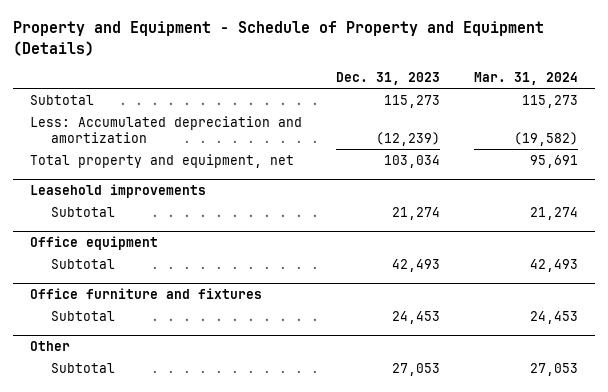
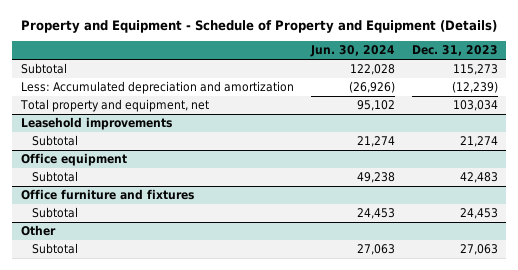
[474,72,579,86] Mar. 31, 2024 -> none
none -> [309,45,395,58] Jun. 30, 2024
[392,258,441,272] 42,493 -> [459,172,498,184] 42,483
[392,362,441,376] 27,053 -> [459,244,498,256] 27,063

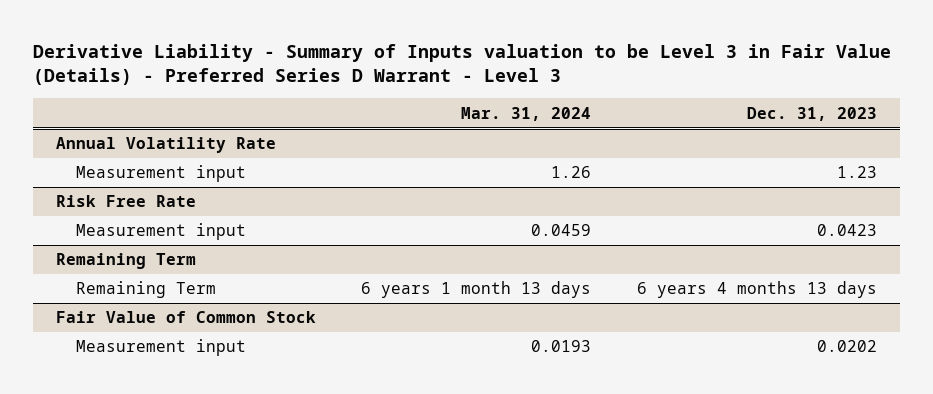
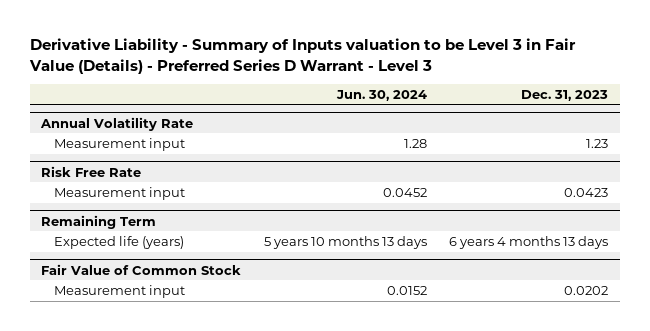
[461,106,592,121] Mar. 31, 2024 -> none
none -> [335,89,427,101] Jun. 30, 2024
[76,281,217,299] Remaining Term -> [54,235,185,249] Expected life (years)

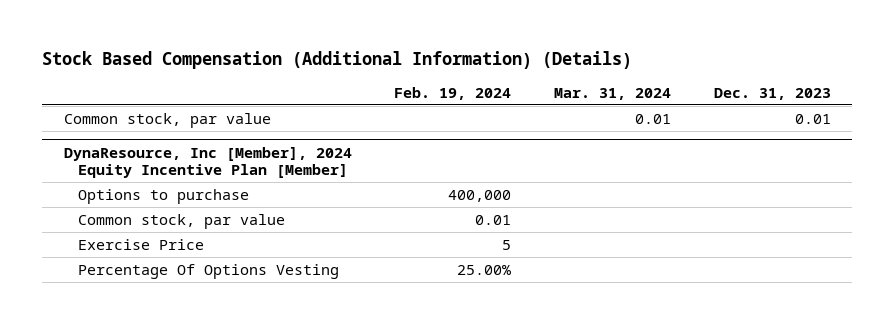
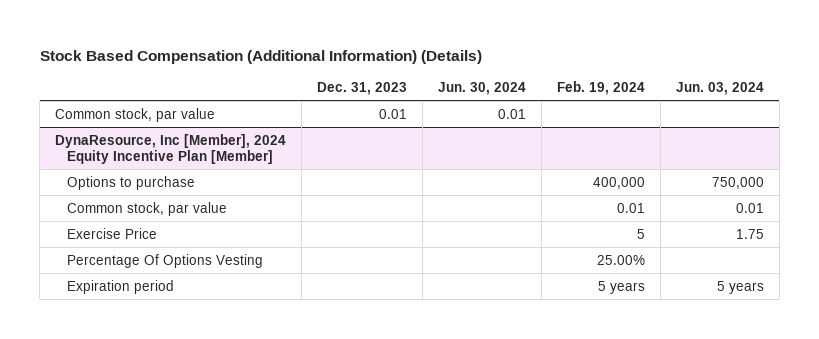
[554,87,672,100] Mar. 31, 2024 -> none
none -> [437,81,526,95] Jun. 30, 2024
none -> [675,81,764,95] Jun. 03, 2024
none -> [67,279,175,294] Expiration period

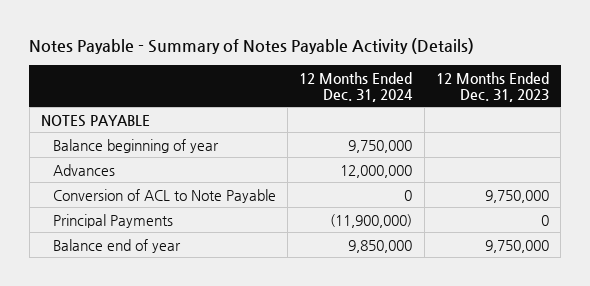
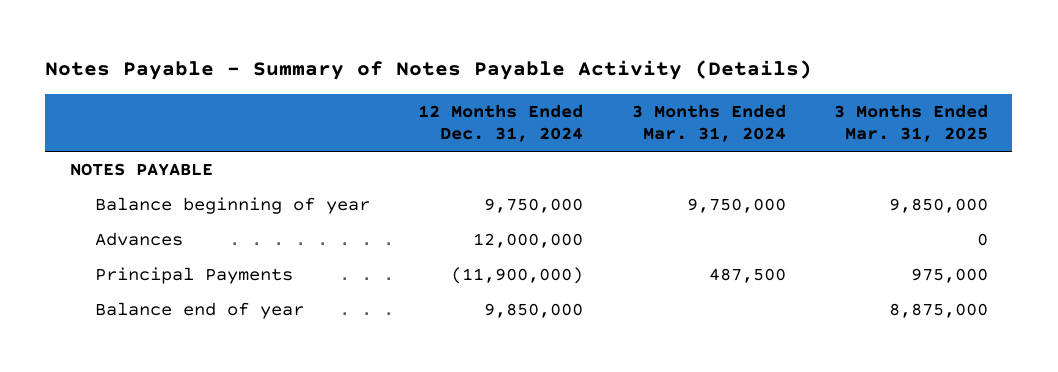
[436,71,550,102] 12 Months Ended Dec. 31, 2023 -> none
none -> [631,103,786,143] 3 Months Ended Mar. 31, 2024
none -> [834,103,989,143] 3 Months Ended Mar. 31, 2025
[52,188,276,203] Conversion of ACL to Note Payable -> none

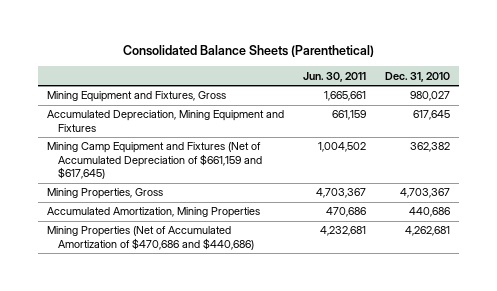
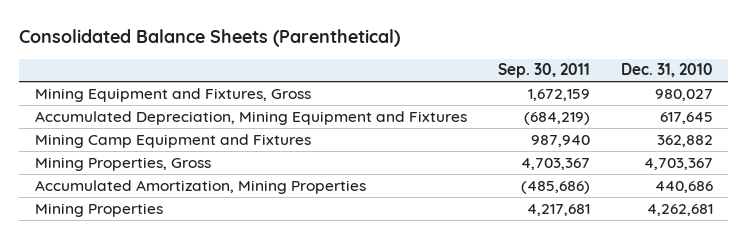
[303,71,367,82] Jun. 30, 2011 -> none
none -> [497,63,590,79] Sep. 30, 2011
[47,142,263,180] Mining Camp Equipment and Fixtures (Net of Accumulated Depreciation of $661,159 and $617,645) -> [34,133,311,148] Mining Camp Equipment and Fixtures
[409,142,450,153] 362,382 -> [656,134,713,147] 362,882
[47,226,255,250] Mining Properties (Net of Accumulated Amortization of $470,686 and $440,686) -> [34,202,163,217] Mining Properties

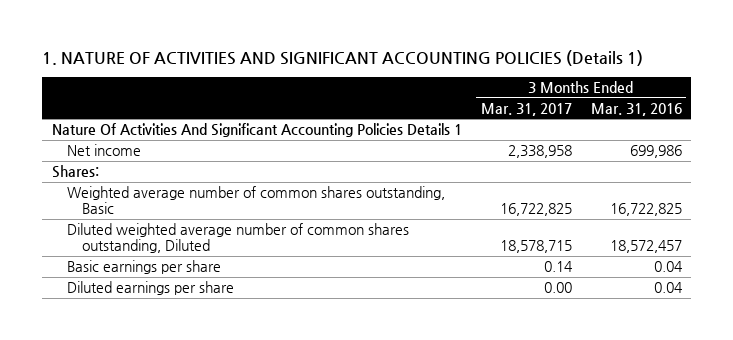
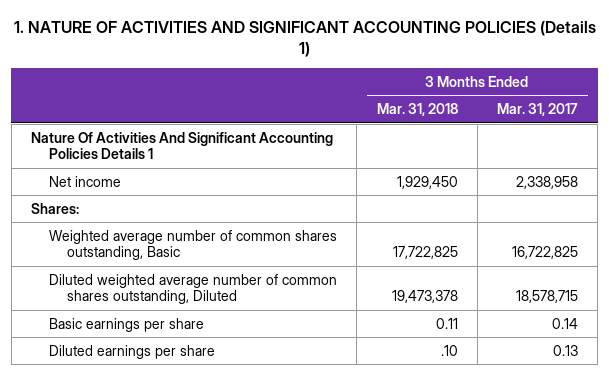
[590,102,682,116] Mar. 31, 2016 -> none
none -> [376,103,458,117] Mar. 31, 2018
[543,282,572,294] 0.00 -> [553,344,579,356] 0.13

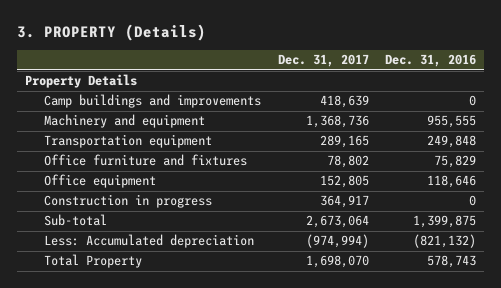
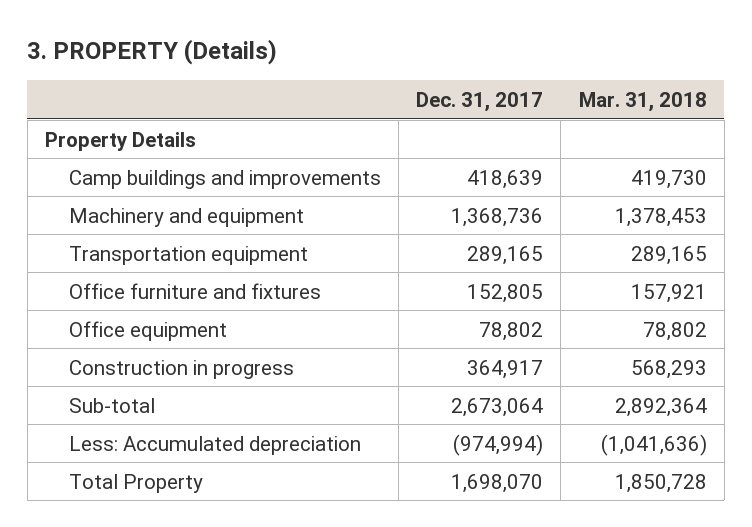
[385,54,477,68] Dec. 31, 2016 -> none
none -> [578,91,707,112] Mar. 31, 2018
[326,155,369,169] 78,802 -> [467,283,544,303] 152,805
[319,175,369,189] 152,805 -> [479,321,544,341] 78,802

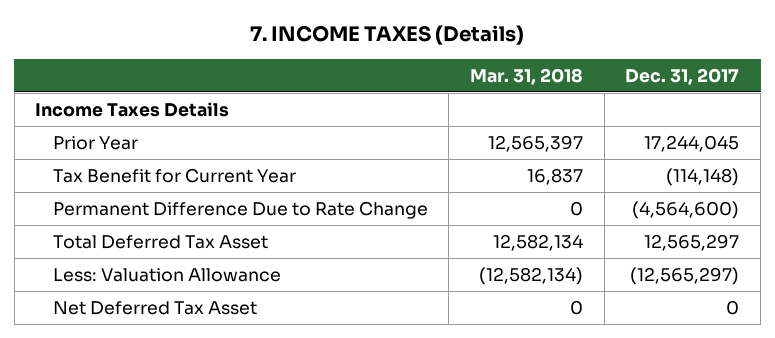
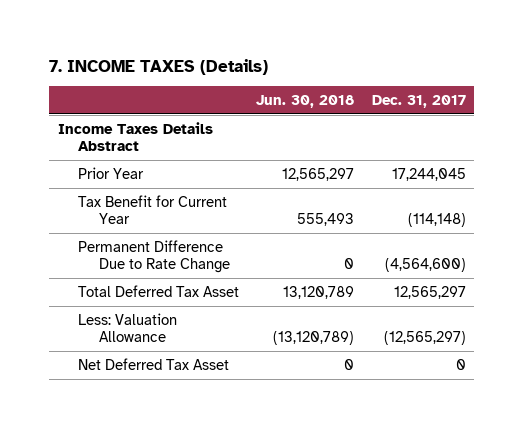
[470,67,584,85] Mar. 31, 2018 -> none
none -> [256,94,355,108] Jun. 30, 2018
[35,101,230,117] Income Taxes Details -> [58,121,214,152] Income Taxes Details Abstract

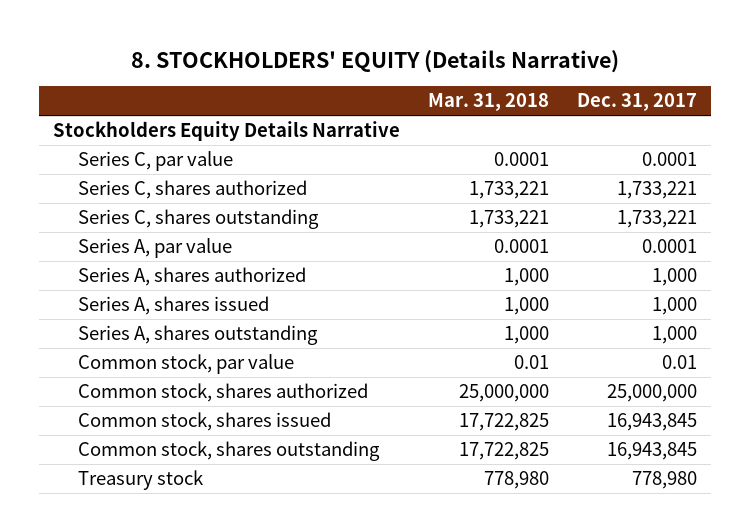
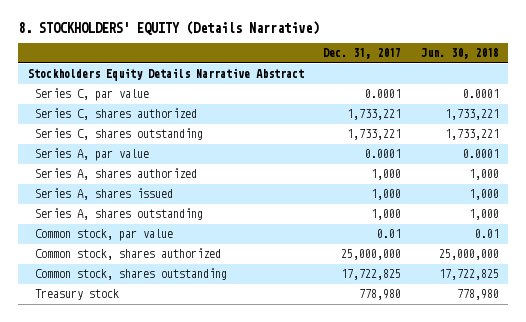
[427,93,549,112] Mar. 31, 2018 -> none
none -> [420,48,499,60] Jun. 30, 2018
[53,121,401,142] Stockholders Equity Details Narrative -> [27,68,304,82] Stockholders Equity Details Narrative Abstract
[78,412,332,432] Common stock, shares issued -> none
[606,442,697,461] 16,943,845 -> [341,269,402,281] 17,722,825

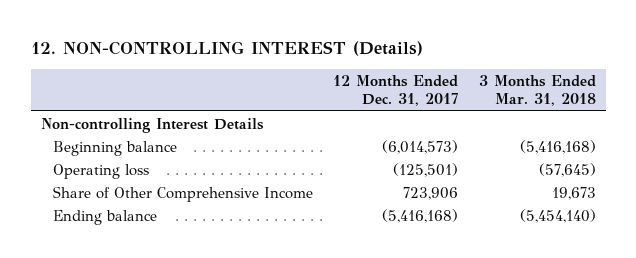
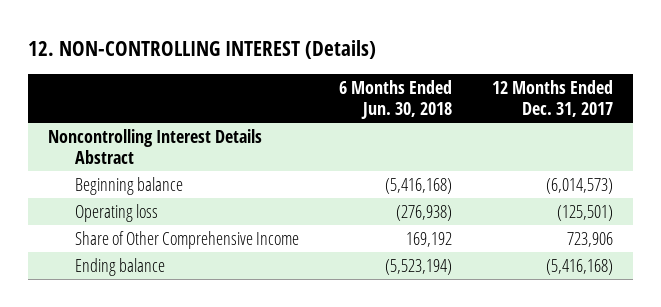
[478,74,596,107] 3 Months Ended Mar. 31, 2018 -> none
none -> [339,80,453,120] 6 Months Ended Jun. 30, 2018
[40,117,264,133] Non-controlling Interest Details -> [47,129,262,165] Noncontrolling Interest Details Abstract

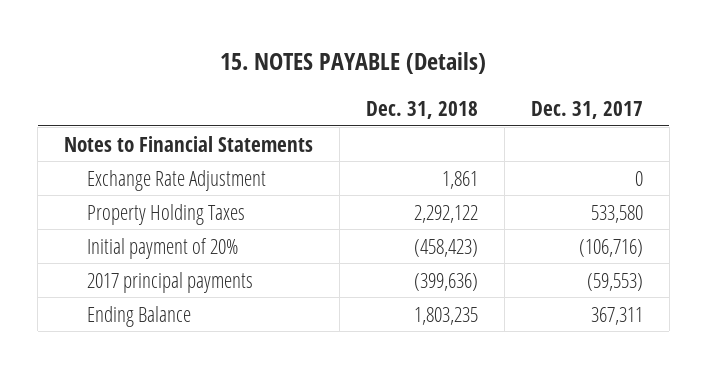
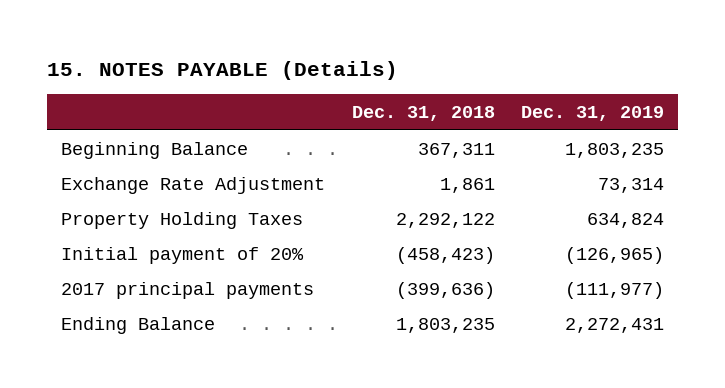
[530,100,643,119] Dec. 31, 2017 -> none
none -> [521,106,665,122] Dec. 31, 2019
[63,135,313,152] Notes to Financial Statements -> none
none -> [60,141,248,159] Beginning Balance

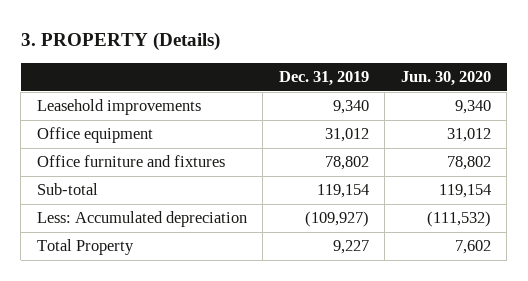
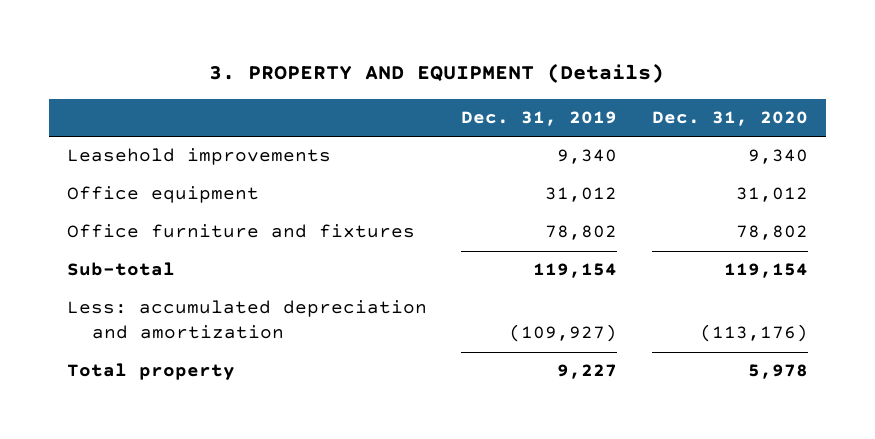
[20,32,220,52] 3. PROPERTY (Details) -> [209,63,665,84] 3. PROPERTY AND EQUIPMENT (Details)
[400,71,491,87] Jun. 30, 2020 -> none
none -> [652,111,809,127] Dec. 31, 2020
[36,211,247,228] Less: Accumulated depreciation -> [66,300,427,340] Less: accumulated depreciation and amortization
[36,239,134,256] Total Property -> [66,363,235,381] Total property

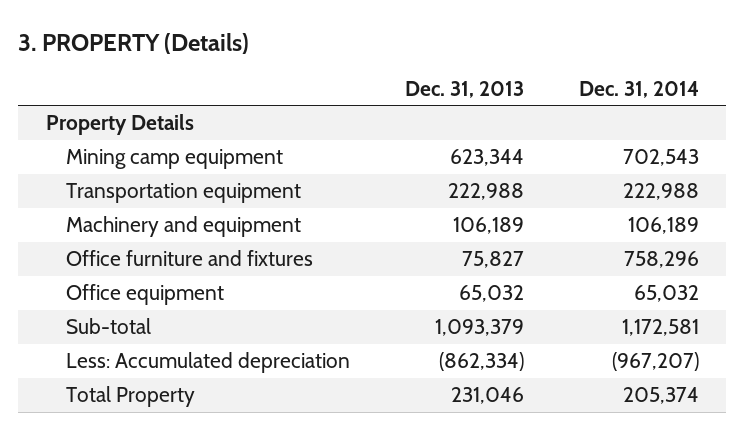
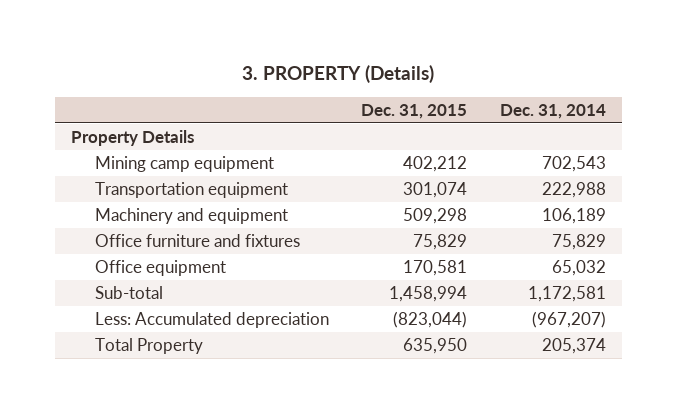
[404,80,524,98] Dec. 31, 2013 -> none
none -> [361,103,468,119] Dec. 31, 2015
[623,251,699,269] 758,296 -> [551,234,606,251] 75,829

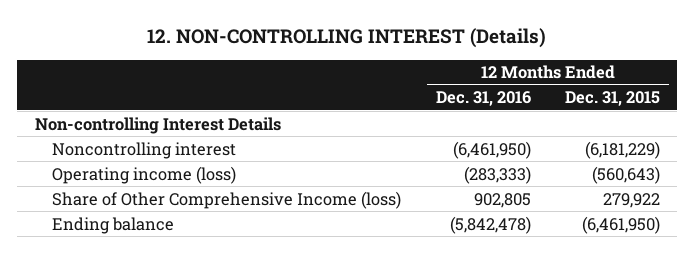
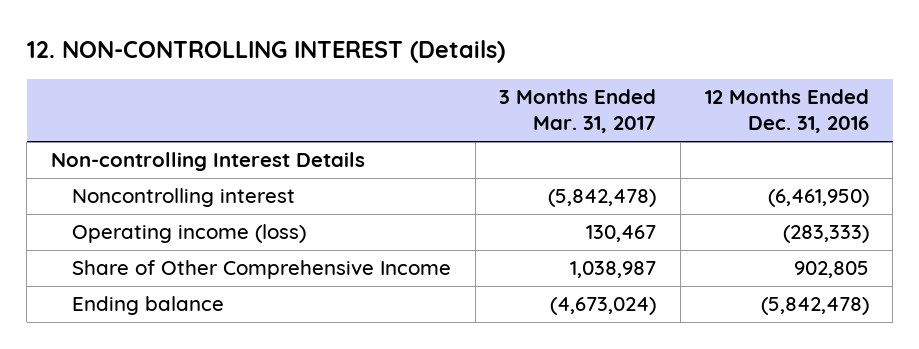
[565,91,661,107] Dec. 31, 2015 -> none
none -> [499,89,657,134] 3 Months Ended Mar. 31, 2017
[52,190,402,209] Share of Other Comprehensive Income (loss) -> [72,260,452,280] Share of Other Comprehensive Income

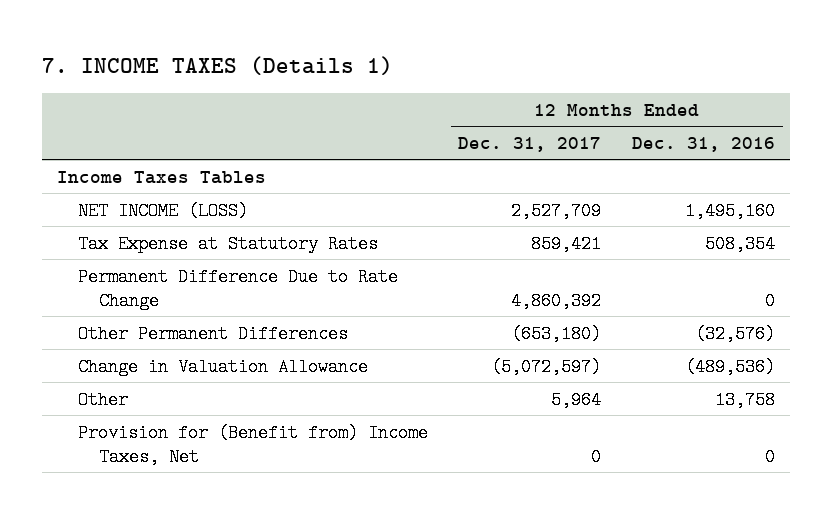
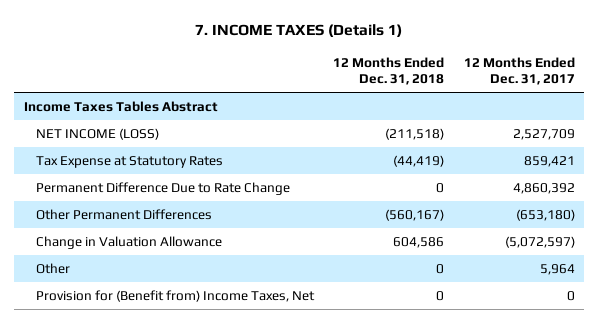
[632,136,776,152] Dec. 31, 2016 -> none
none -> [333,56,445,86] 12 Months Ended Dec. 31, 2018
[56,170,266,184] Income Taxes Tables -> [23,100,218,112] Income Taxes Tables Abstract

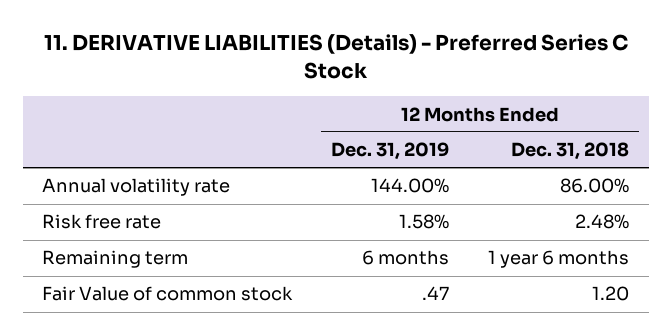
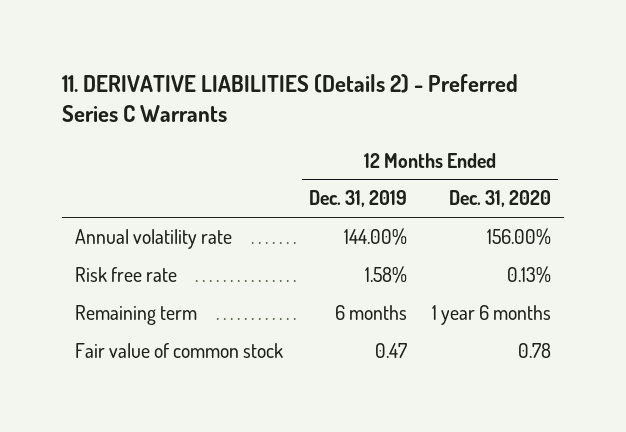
[43,34,628,80] 11. DERIVATIVE LIABILITIES (Details) - Preferred Series C Stock -> [61,74,518,123] 11. DERIVATIVE LIABILITIES (Details 2) - Preferred Series C Warrants
[511,142,630,161] Dec. 31, 2018 -> none
none -> [449,190,552,208] Dec. 31, 2020
[42,286,294,302] Fair Value of common stock -> [74,342,283,358] Fair value of common stock
[422,286,450,301] .47 -> [374,342,407,358] 0.47

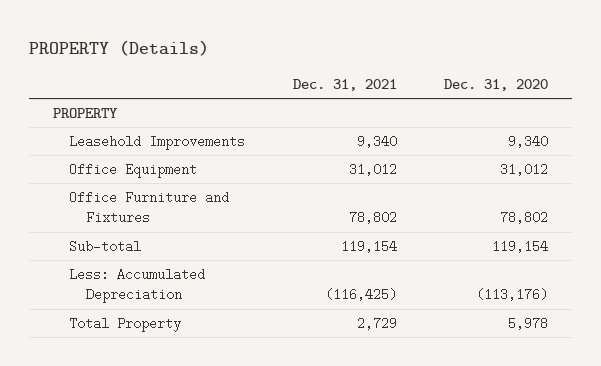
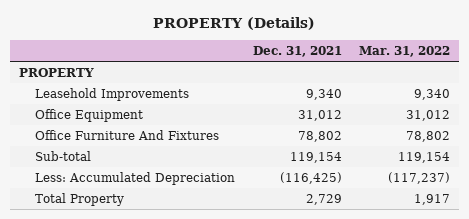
[444,79,549,92] Dec. 31, 2020 -> none
none -> [359,46,451,58] Mar. 31, 2022
[69,190,230,225] Office Furniture and Fixtures -> [34,129,219,140] Office Furniture And Fixtures

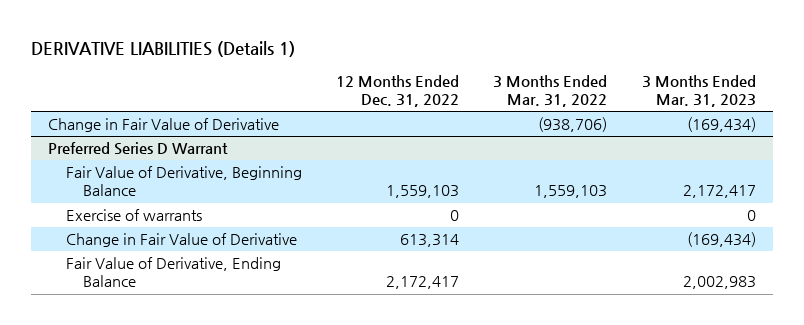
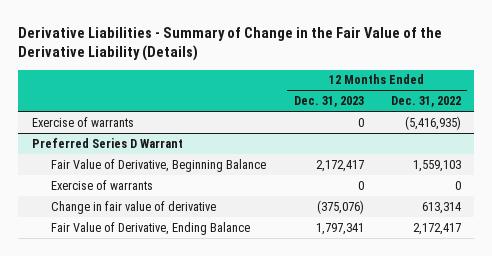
[30,40,295,57] DERIVATIVE LIABILITIES (Details 1) -> [18,26,443,62] Derivative Liabilities - Summary of Change in the Fair Value of the Derivative Liability (Details)
[493,75,608,108] 3 Months Ended Mar. 31, 2022 -> none
[641,75,756,108] 3 Months Ended Mar. 31, 2023 -> none
none -> [293,96,364,108] Dec. 31, 2023
[48,118,280,133] Change in Fair Value of Derivative -> none
none -> [31,116,134,127] Exercise of warrants
[65,233,297,248] Change in Fair Value of Derivative -> [51,200,217,214] Change in fair value of derivative

